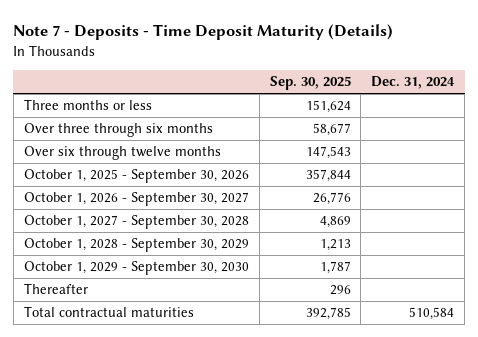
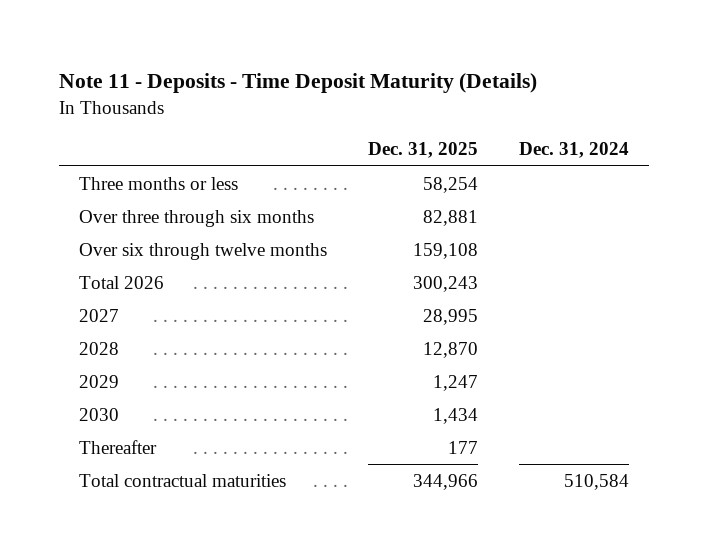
[13,23,394,40] Note 7 - Deposits - Time Deposit Maturity (Details) -> [59,73,538,94] Note 11 - Deposits - Time Deposit Maturity (Details)
[269,76,351,91] Sep. 30, 2025 -> none
none -> [368,142,479,159] Dec. 31, 2025
[23,169,249,184] October 1, 2025 - September 30, 2026 -> [79,275,165,289] Total 2026
[23,192,249,207] October 1, 2026 - September 30, 2027 -> [79,308,120,322] 2027
[23,215,249,230] October 1, 2027 - September 30, 2028 -> [79,341,120,355] 2028
[23,238,249,253] October 1, 2028 - September 30, 2029 -> [79,374,120,388] 2029
[23,261,249,276] October 1, 2029 - September 30, 2030 -> [79,407,120,421] 2030

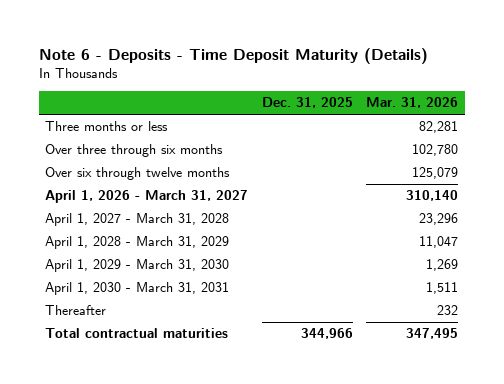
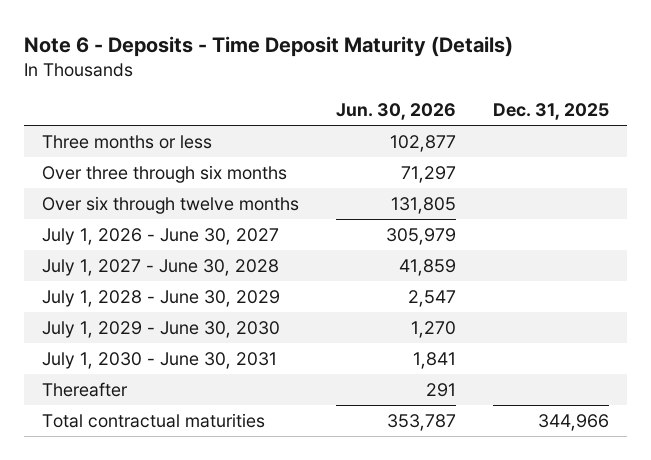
[366,97,459,109] Mar. 31, 2026 -> none
none -> [335,103,456,121] Jun. 30, 2026
[45,190,249,204] April 1, 2026 - March 31, 2027 -> [42,228,280,246] July 1, 2026 - June 30, 2027
[45,213,230,227] April 1, 2027 - March 31, 2028 -> [42,259,280,277] July 1, 2027 - June 30, 2028
[45,236,230,250] April 1, 2028 - March 31, 2029 -> [42,290,281,308] July 1, 2028 - June 30, 2029
[45,259,230,273] April 1, 2029 - March 31, 2030 -> [42,321,281,339] July 1, 2029 - June 30, 2030
[45,282,230,296] April 1, 2030 - March 31, 2031 -> [42,352,278,370] July 1, 2030 - June 30, 2031

